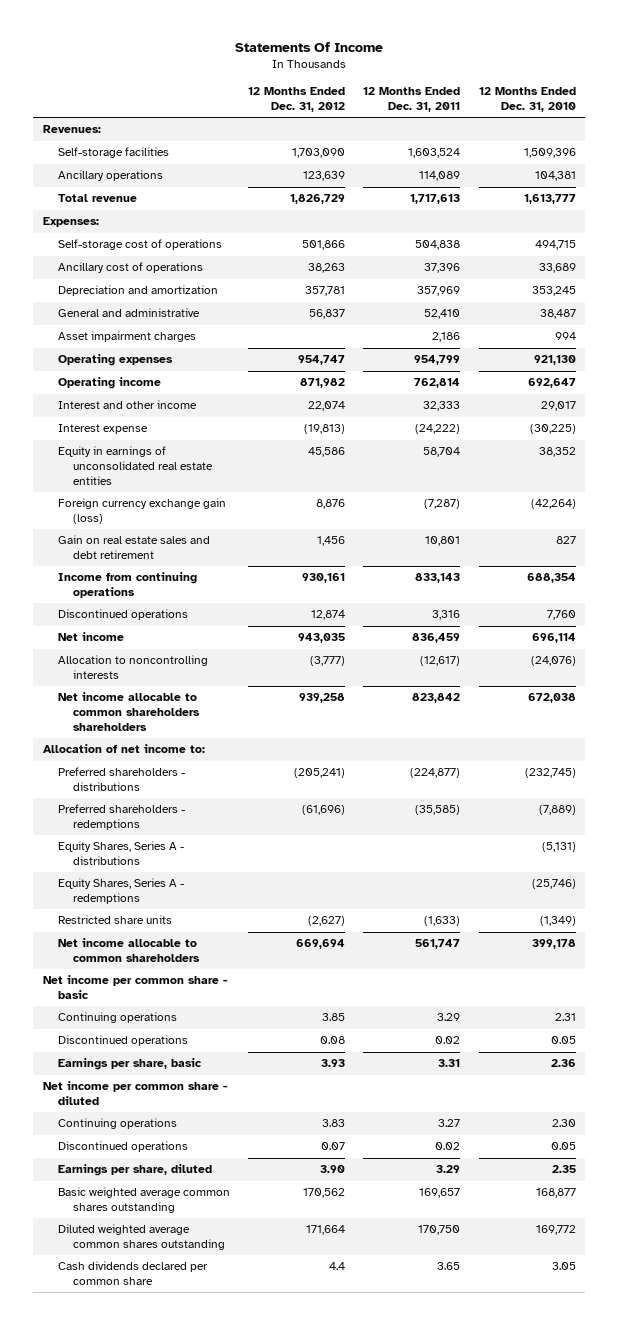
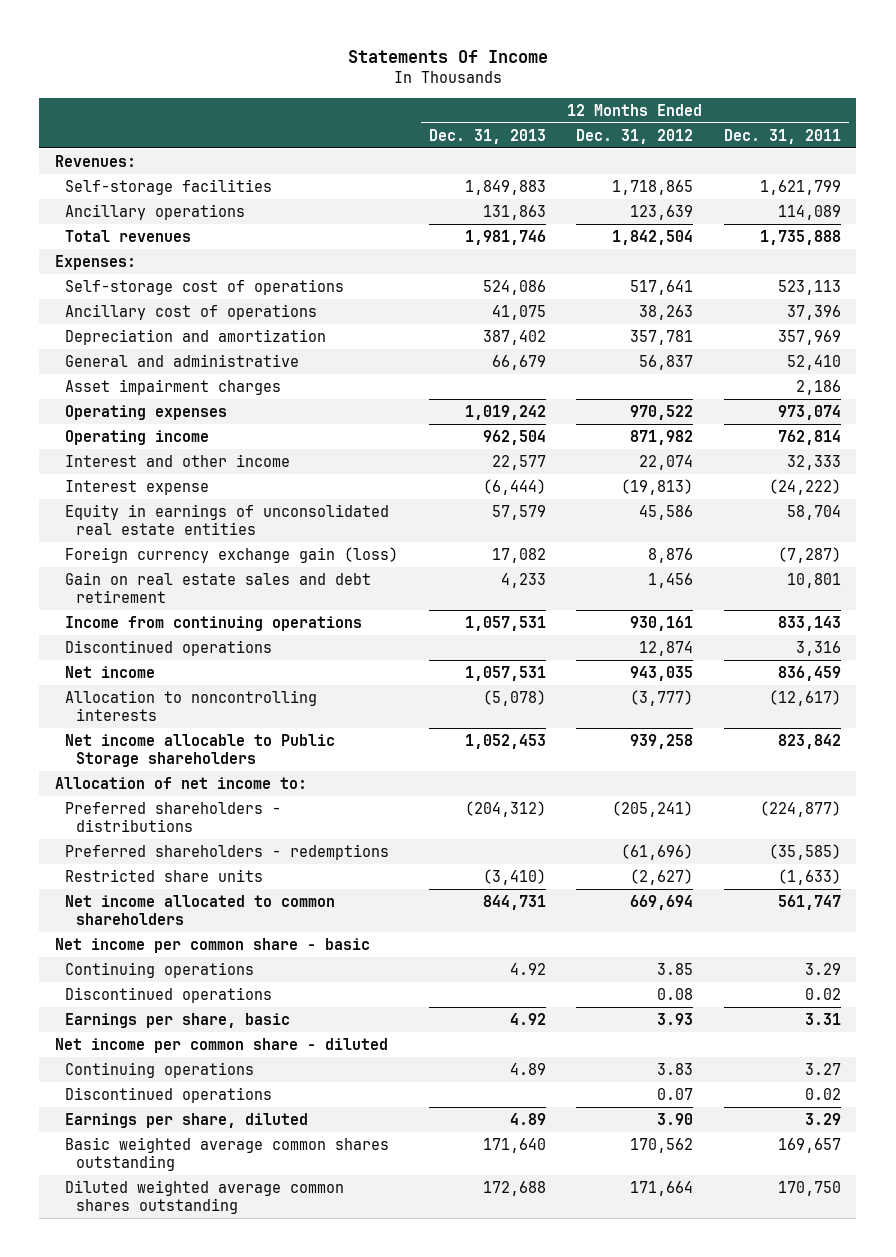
[478,87,576,112] 12 Months Ended Dec. 31, 2010 -> none
none -> [428,128,546,144] Dec. 31, 2013
[292,148,346,159] 1,703,090 -> [612,179,694,195] 1,718,865
[408,148,461,159] 1,603,524 -> [760,179,842,195] 1,621,799
[57,194,137,203] Total revenue -> [65,229,192,242] Total revenues
[290,194,346,205] 1,826,729 -> [612,229,694,245] 1,842,504
[410,194,461,205] 1,717,613 -> [760,229,842,245] 1,735,888
[302,240,346,251] 501,866 -> [630,279,694,295] 517,641
[415,240,461,251] 504,838 -> [778,279,842,295] 523,113
[298,355,346,366] 954,747 -> [630,404,694,420] 970,522
[414,355,461,366] 954,799 -> [778,404,842,420] 973,074
[57,692,200,731] Net income allocable to common shareholders shareholders -> [65,733,336,768] Net income allocable to Public Storage shareholders
[57,841,184,866] Equity Shares, Series A - distributions -> none
[57,878,184,905] Equity Shares, Series A - redemptions -> none
[57,938,200,963] Net income allocable to common shareholders -> [65,894,336,926] Net income allocated to common shareholders
[57,1261,208,1286] Cash dividends declared per common share -> none

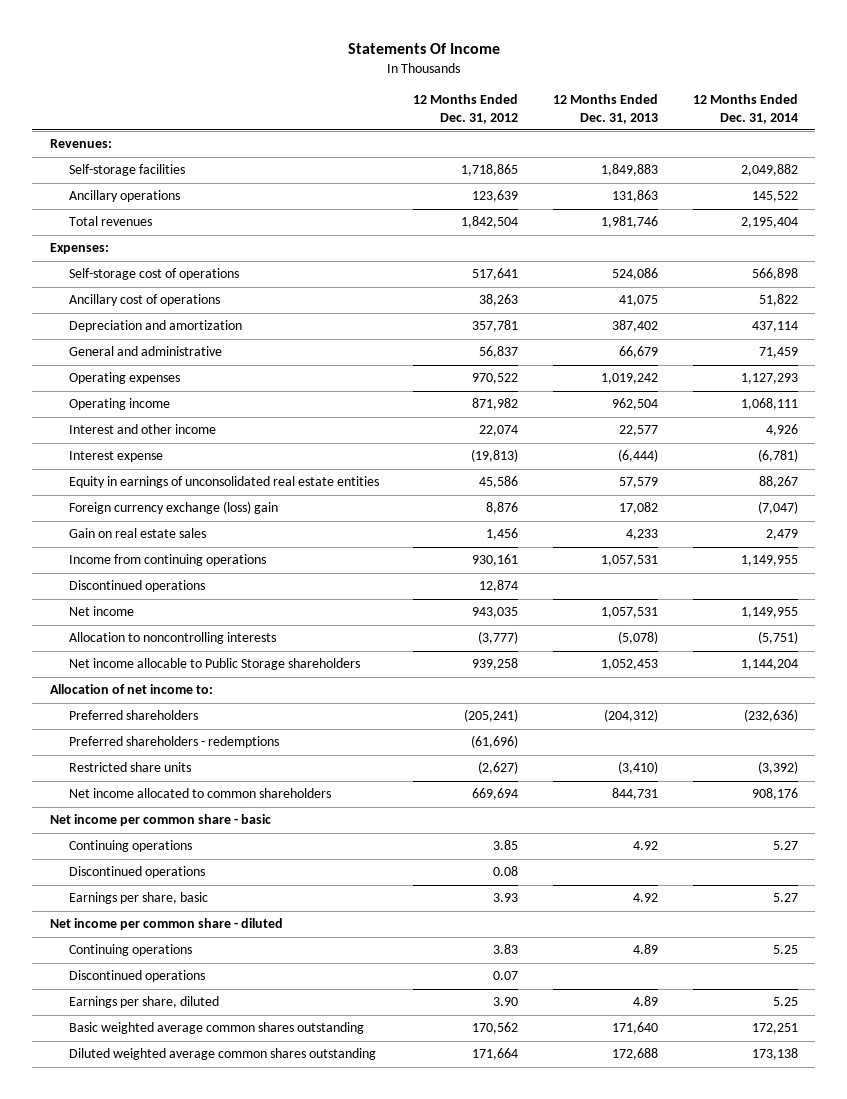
[724,128,842,144] Dec. 31, 2011 -> none
none -> [692,94,798,124] 12 Months Ended Dec. 31, 2014
[65,378,282,395] Asset impairment charges -> none
[65,546,399,563] Foreign currency exchange gain (loss) -> [68,501,278,515] Foreign currency exchange (loss) gain
[65,571,372,604] Gain on real estate sales and debt retirement -> [68,528,206,539] Gain on real estate sales
[65,801,282,833] Preferred shareholders - distributions -> [68,710,198,721] Preferred shareholders

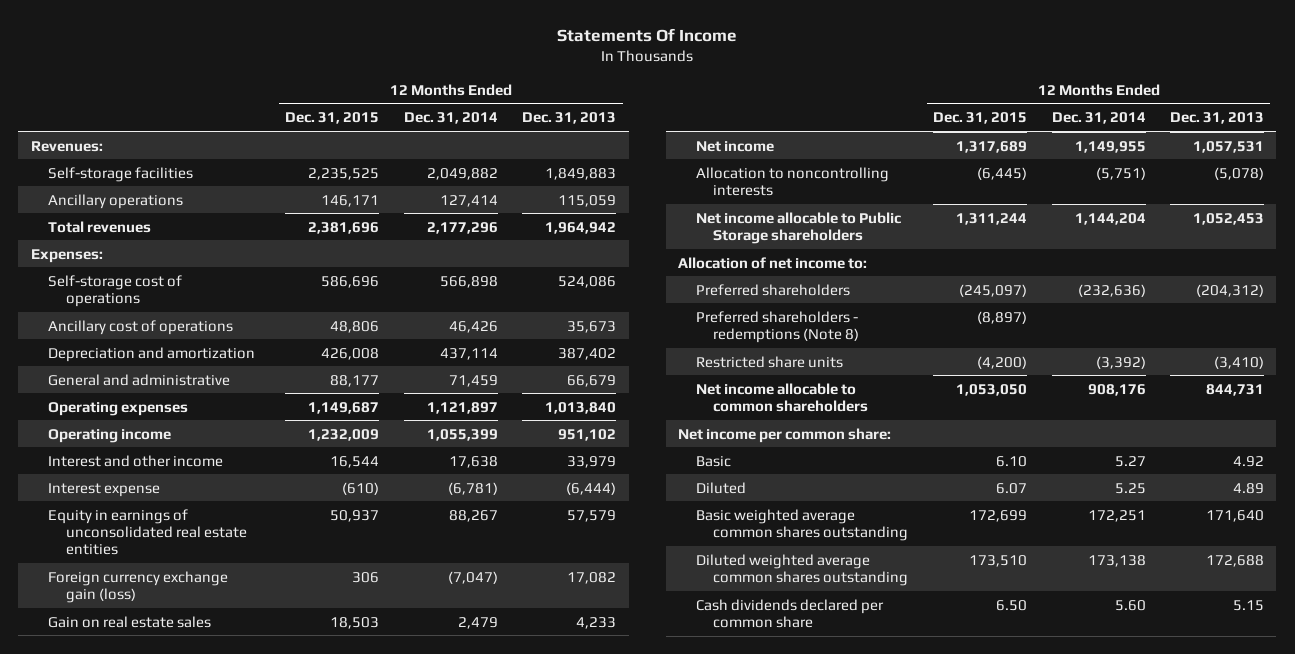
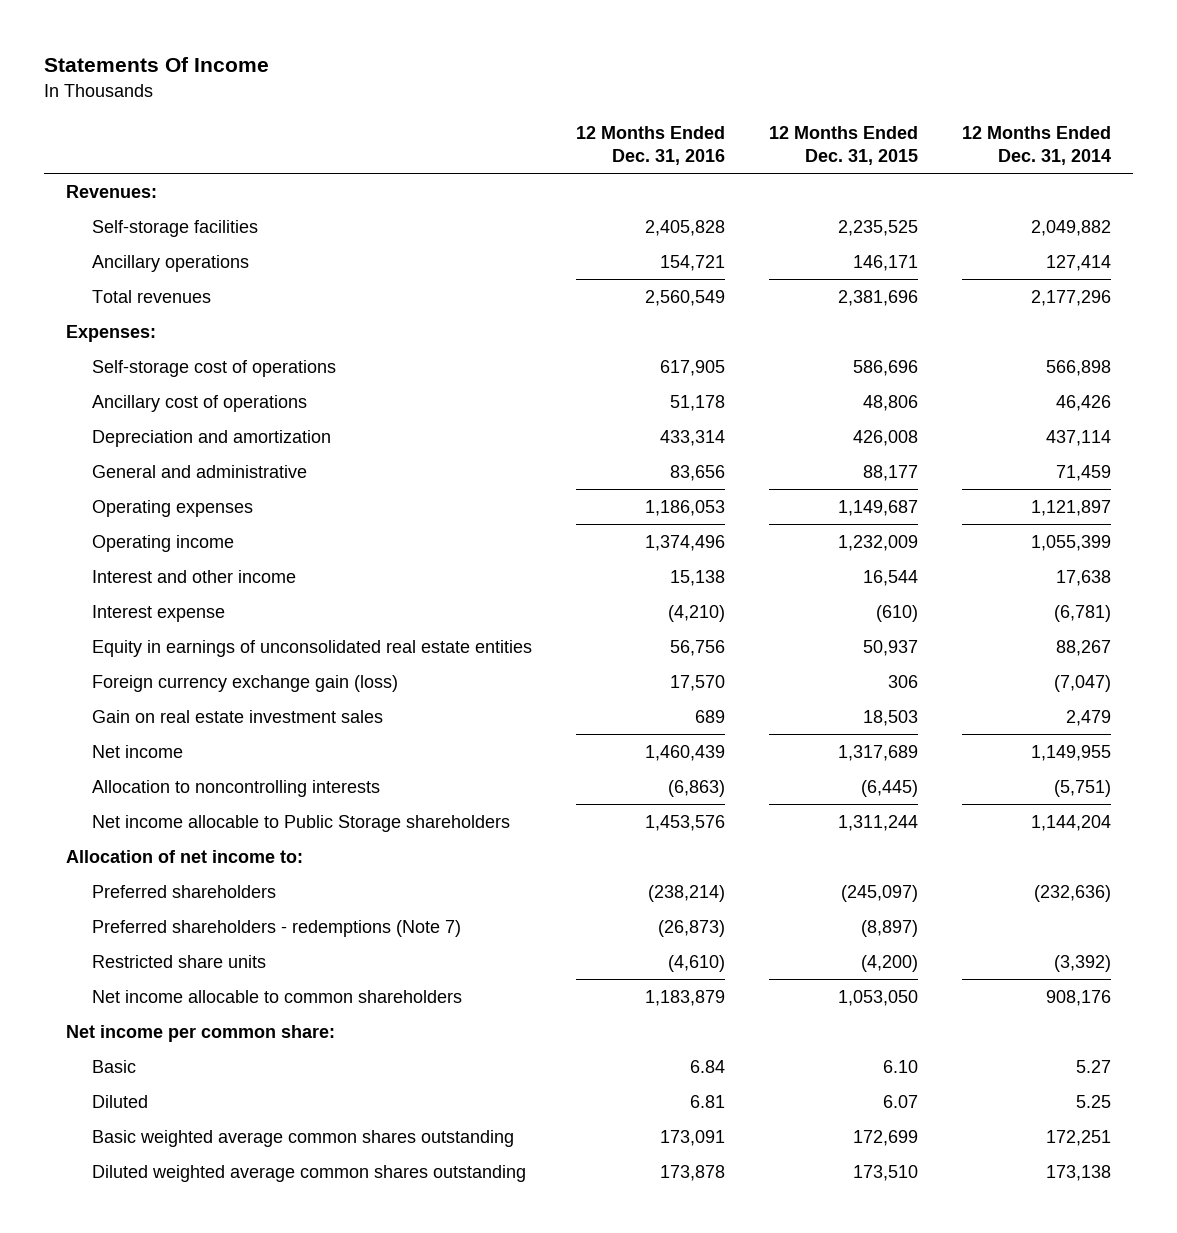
[522,112,617,125] Dec. 31, 2013 -> none
none -> [575,125,725,165] 12 Months Ended Dec. 31, 2016
[48,615,212,628] Gain on real estate sales -> [91,709,383,723] Gain on real estate investment sales
[695,310,860,343] Preferred shareholders - redemptions (Note 8) -> [91,919,461,937] Preferred shareholders - redemptions (Note 7)
[695,598,884,628] Cash dividends declared per common share -> none

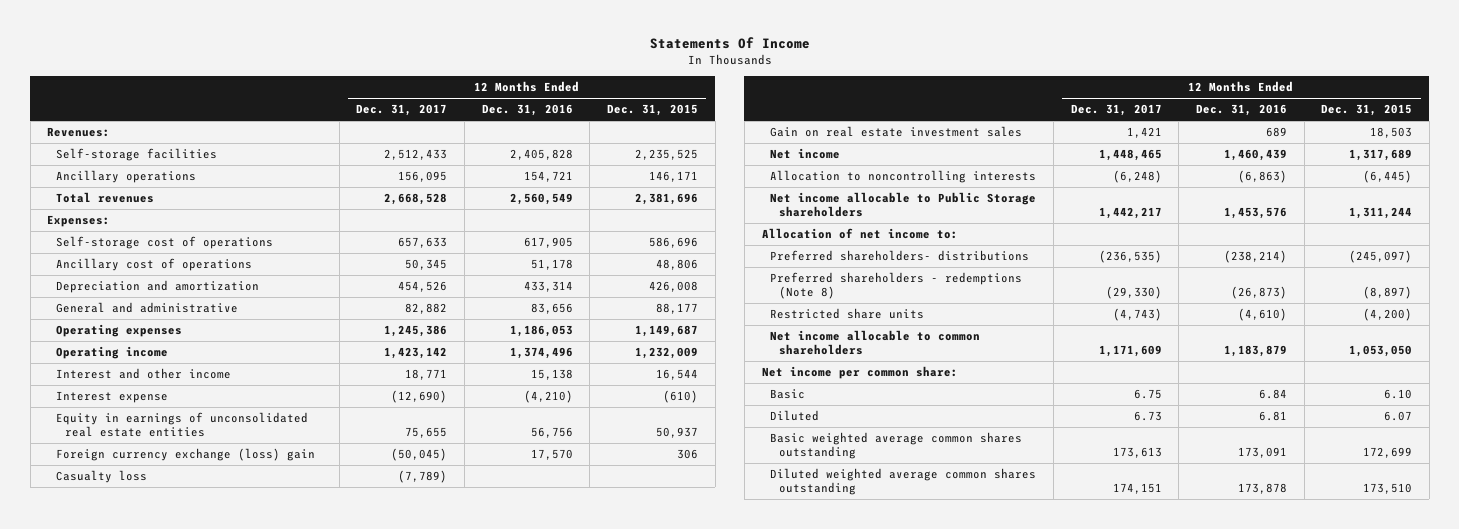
[962,125,1112,165] 12 Months Ended Dec. 31, 2014 -> none
none -> [356,104,448,117] Dec. 31, 2017
[91,674,398,692] Foreign currency exchange gain (loss) -> [56,448,316,462] Foreign currency exchange (loss) gain
none -> [56,470,148,484] Casualty loss
[91,884,276,898] Preferred shareholders -> [770,250,1030,262] Preferred shareholders- distributions
[91,919,461,937] Preferred shareholders - redemptions (Note 7) -> [770,272,1023,300] Preferred shareholders - redemptions (Note 8)

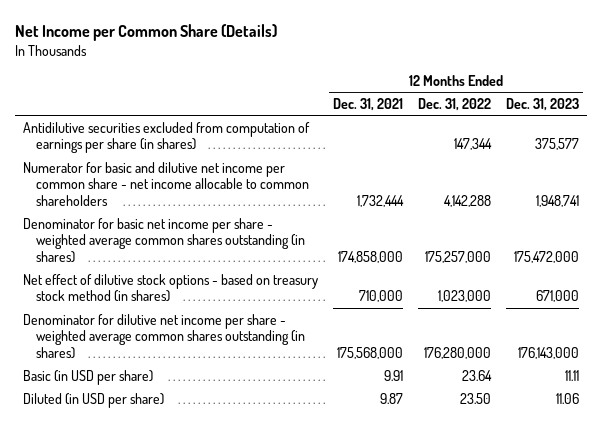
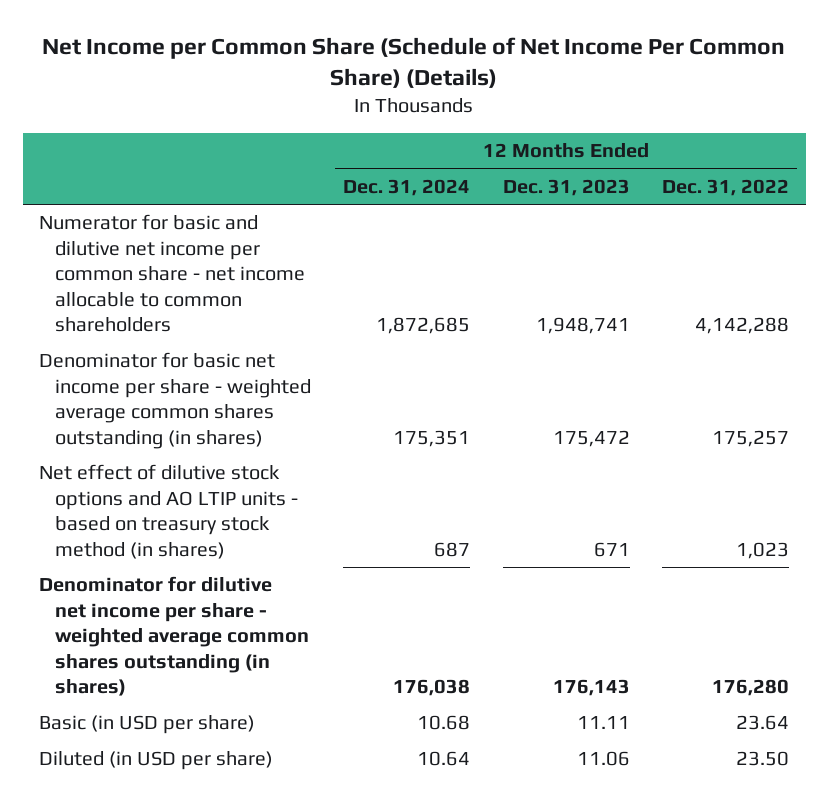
[14,23,277,41] Net Income per Common Share (Details) -> [42,36,786,89] Net Income per Common Share (Schedule of Net Income Per Common Share) (Details)
[332,97,403,111] Dec. 31, 2021 -> none
none -> [343,178,471,196] Dec. 31, 2024
[22,121,310,154] Antidilutive securities excluded from computation of earnings per share (in shares) -> none
[425,251,492,264] 175,257,000 -> [712,429,790,447] 175,257
[514,251,580,264] 175,472,000 -> [552,429,630,447] 175,472
[22,273,318,303] Net effect of dilutive stock options - based on treasury stock method (in shares) -> [38,464,298,559] Net effect of dilutive stock options and AO LTIP units - based on treasury stock method (in shares)
[438,290,492,303] 1,023,000 -> [736,541,790,559] 1,023
[536,290,580,303] 671,000 -> [593,541,630,557] 671
[424,347,492,360] 176,280,000 -> [712,679,790,697] 176,280
[518,347,580,360] 176,143,000 -> [552,679,630,697] 176,143

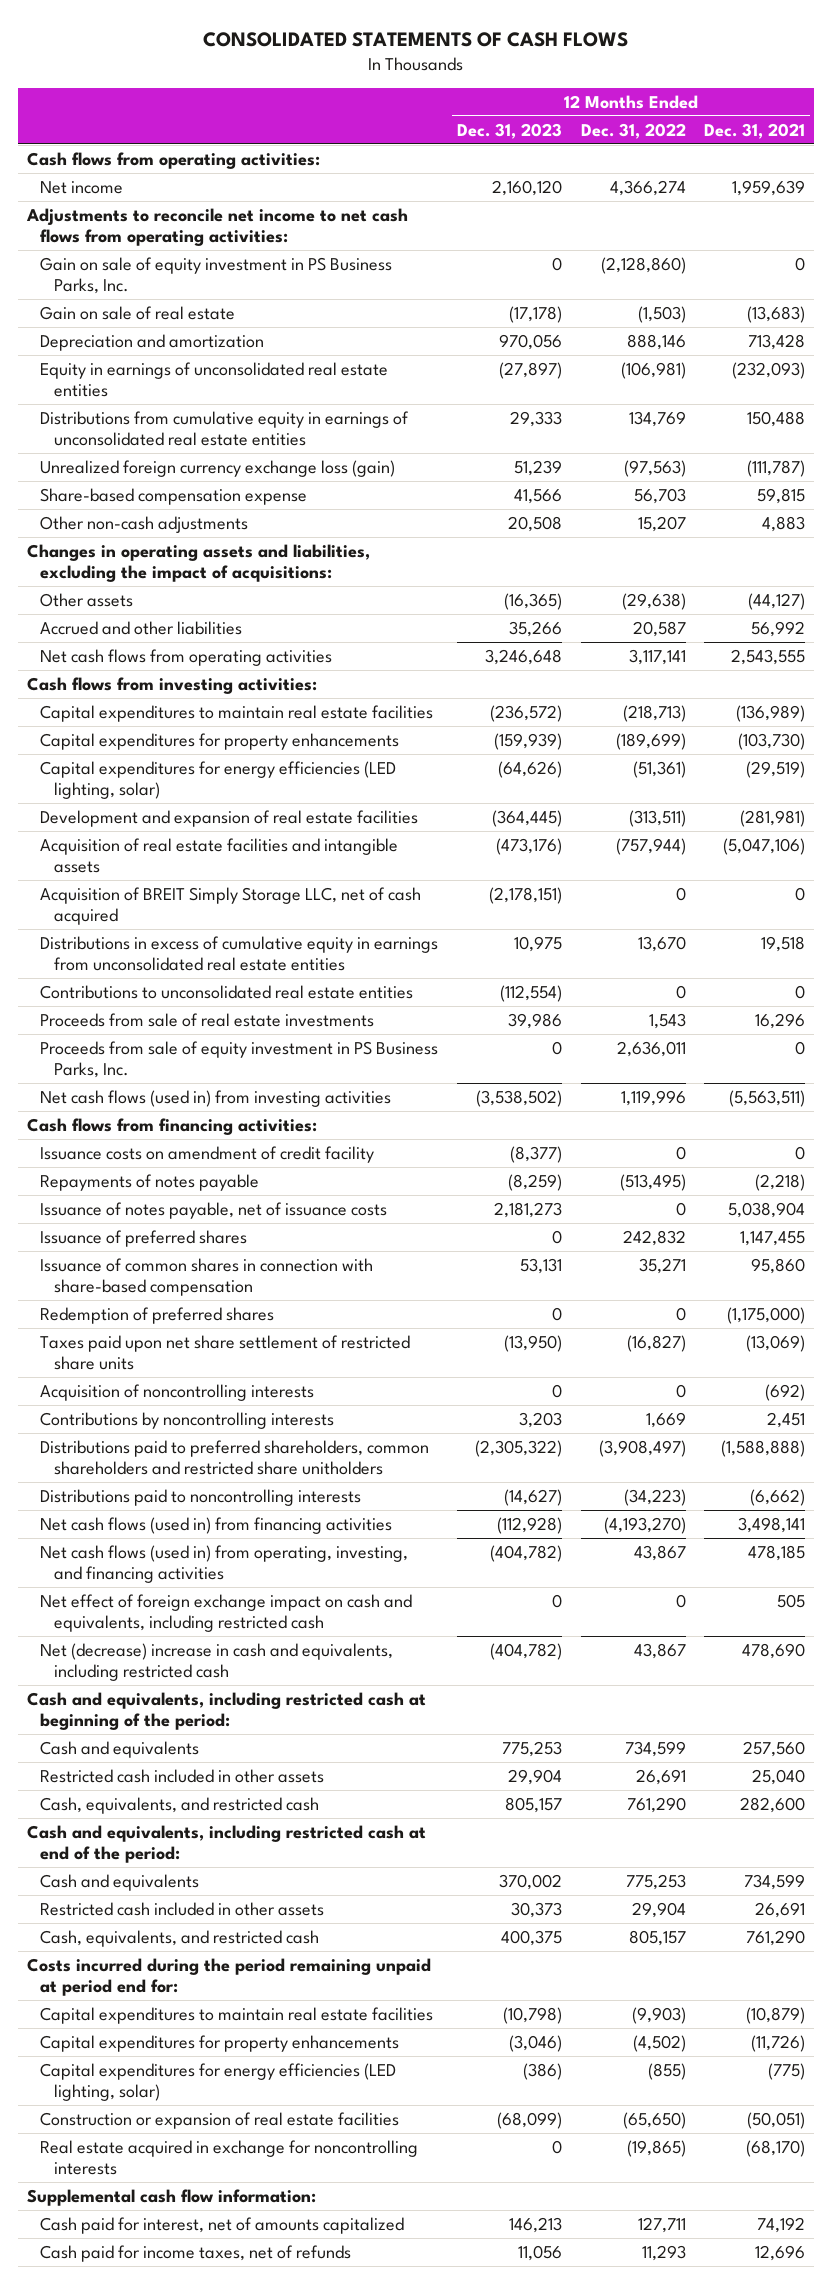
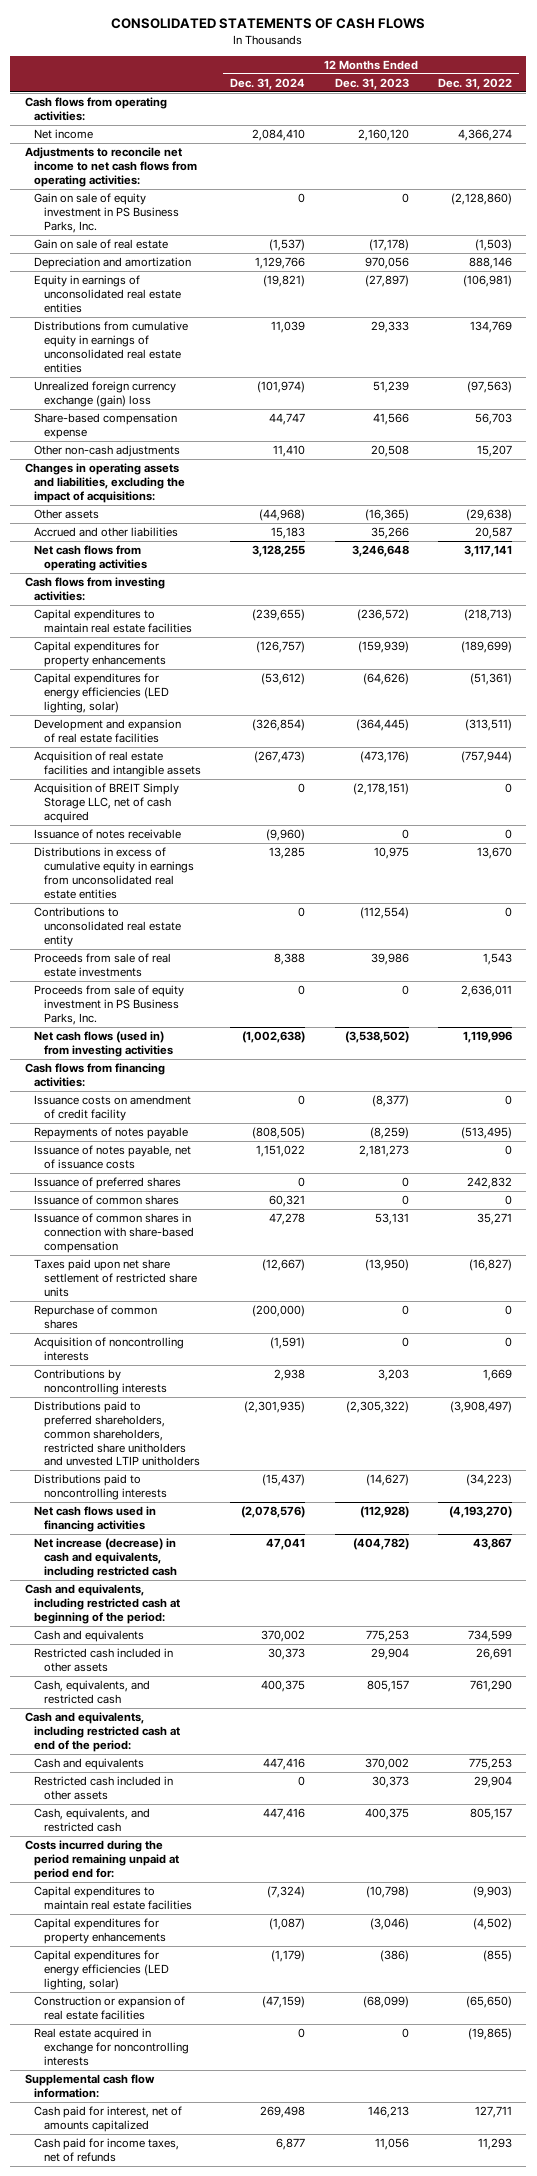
[704,122,806,139] Dec. 31, 2021 -> none
none -> [230,77,306,90] Dec. 31, 2024
[40,459,396,477] Unrealized foreign currency exchange loss (gain) -> [34,381,177,408] Unrealized foreign currency exchange (gain) loss
none -> [34,829,182,840] Issuance of notes receivable
[40,984,414,999] Contributions to unconsolidated real estate entities -> [34,907,182,947] Contributions to unconsolidated real estate entity
none -> [34,1195,180,1206] Issuance of common shares
[40,1306,275,1324] Redemption of preferred shares -> none
none -> [34,1305,158,1330] Repurchase of common shares
[40,1439,430,1475] Distributions paid to preferred shareholders, common shareholders and restricted share unitholders -> [34,1401,201,1467] Distributions paid to preferred shareholders, common shareholders, restricted share unitholders and unvested LTIP unitholders
[40,1544,409,1583] Net cash flows (used in) from operating, investing, and financing activities -> none
[40,1593,413,1632] Net effect of foreign exchange impact on cash and equivalents, including restricted cash -> none
[40,1516,393,1534] Net cash flows (used in) from financing activities -> [34,1506,157,1533] Net cash flows used in financing activities
[40,1642,394,1681] Net (decrease) increase in cash and equivalents, including restricted cash -> [34,1538,178,1578] Net increase (decrease) in cash and equivalents, including restricted cash

